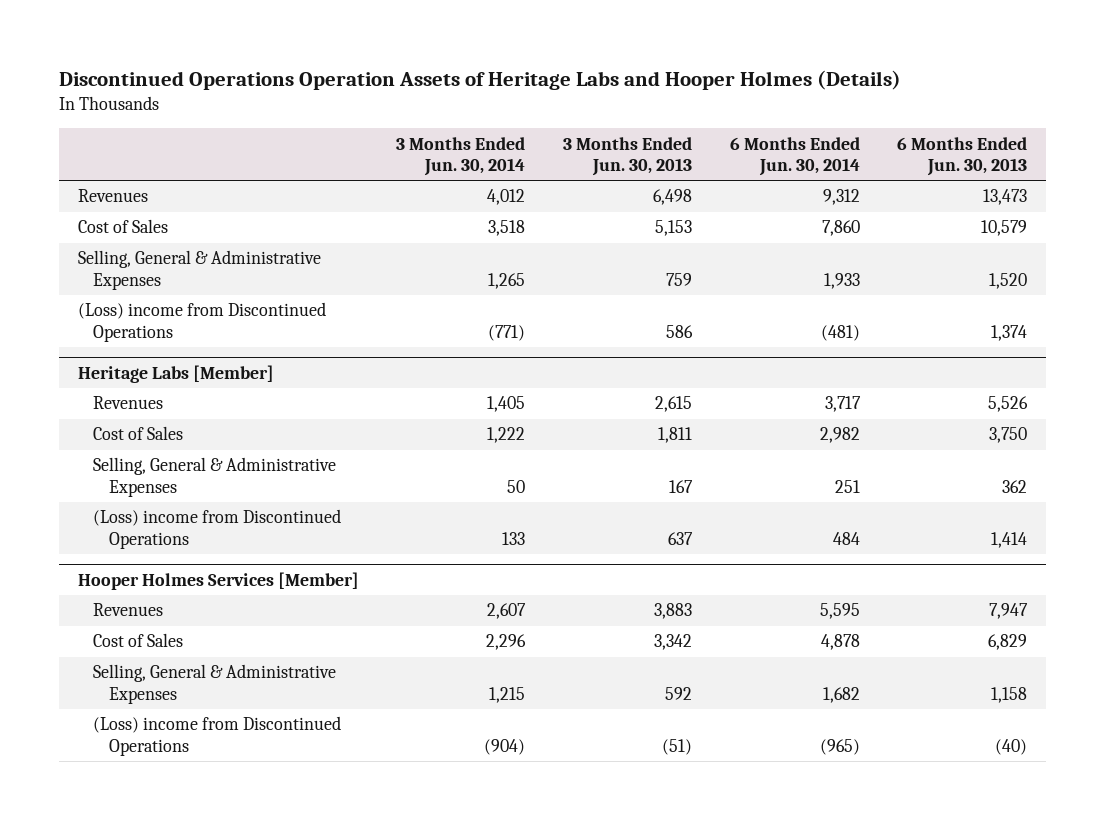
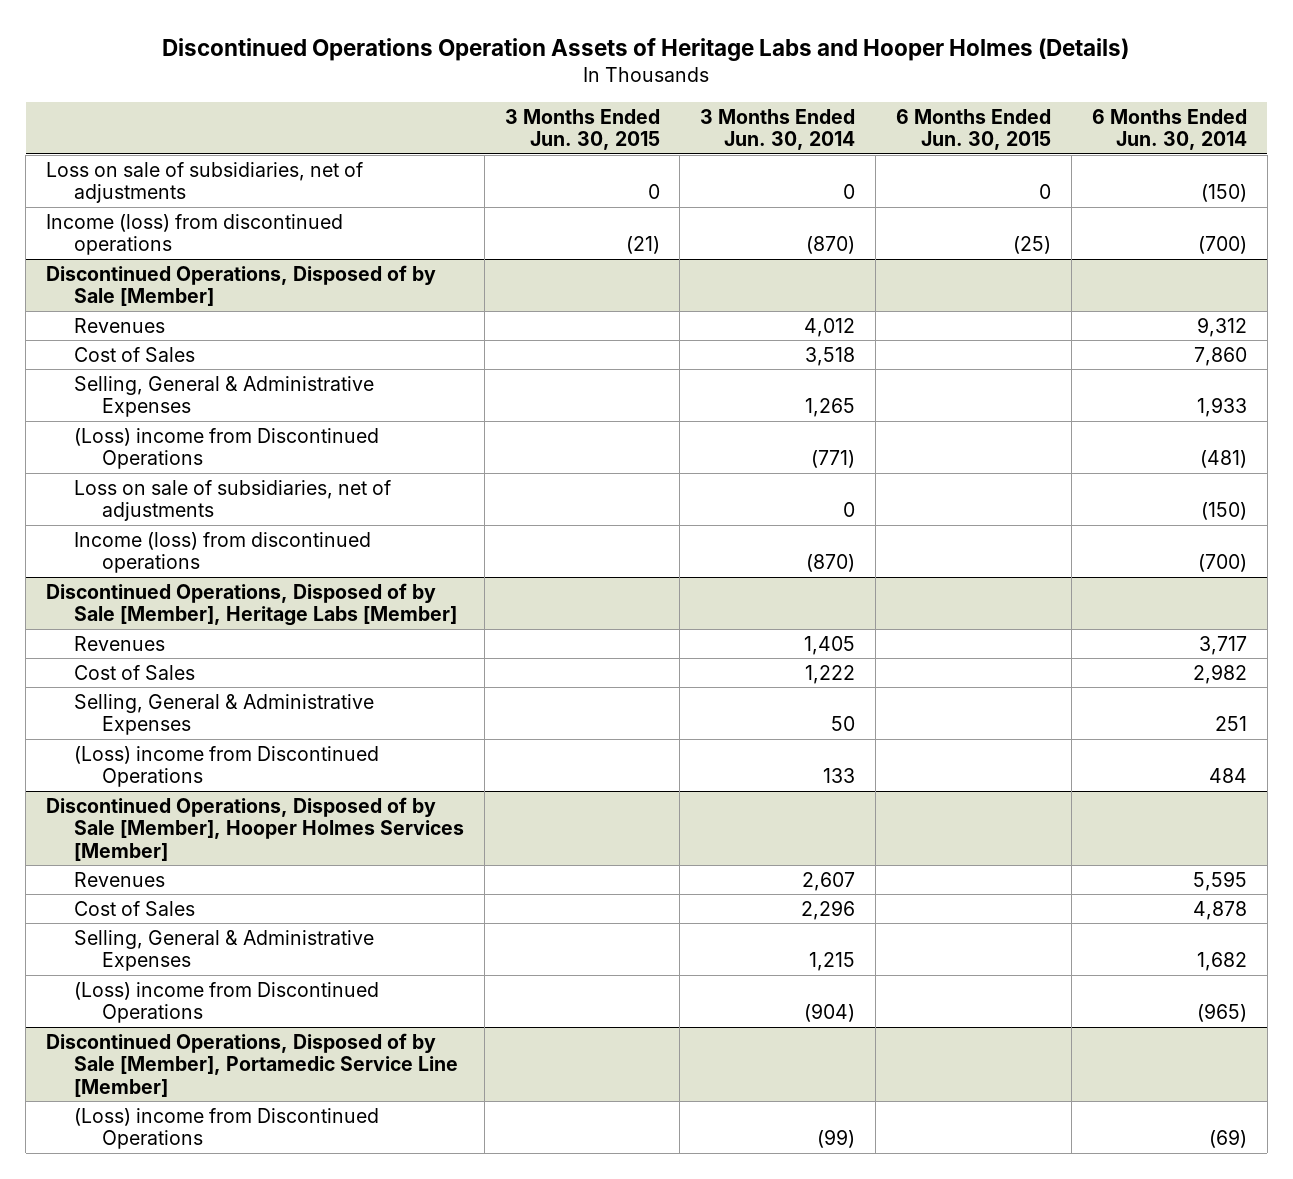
[562,136,692,176] 3 Months Ended Jun. 30, 2013 -> none
[897,136,1028,176] 6 Months Ended Jun. 30, 2013 -> none
none -> [504,108,660,151] 3 Months Ended Jun. 30, 2015
none -> [896,108,1052,151] 6 Months Ended Jun. 30, 2015
none -> [46,161,364,204] Loss on sale of subsidiaries, net of adjustments
none -> [46,213,344,256] Income (loss) from discontinued operations
none -> [46,264,437,307] Discontinued Operations, Disposed of by Sale [Member]
[77,365,274,384] Heritage Labs [Member] -> none
none -> [73,479,391,522] Loss on sale of subsidiaries, net of adjustments
none -> [73,531,371,574] Income (loss) from discontinued operations
none -> [46,582,457,627] Discontinued Operations, Disposed of by Sale [Member], Heritage Labs [Member]
[77,572,359,591] Hooper Holmes Services [Member] -> none
none -> [46,796,464,861] Discontinued Operations, Disposed of by Sale [Member], Hooper Holmes Services [Member]
none -> [46,1032,458,1097] Discontinued Operations, Disposed of by Sale [Member], Portamedic Service Line [Member]
none -> [73,1107,379,1150] (Loss) income from Discontinued Operations

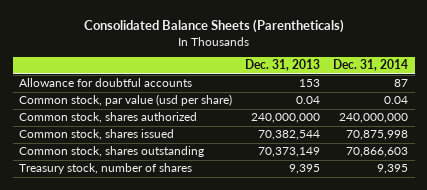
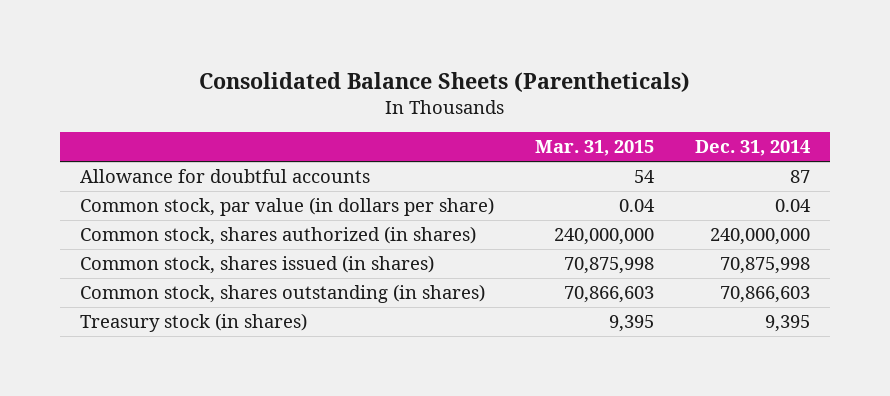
[245,59,321,72] Dec. 31, 2013 -> none
none -> [535,140,655,157] Mar. 31, 2015
[19,94,233,107] Common stock, par value (usd per share) -> [80,197,495,217] Common stock, par value (in dollars per share)
[19,112,198,124] Common stock, shares authorized -> [80,226,477,246] Common stock, shares authorized (in shares)
[19,129,175,141] Common stock, shares issued -> [80,255,435,275] Common stock, shares issued (in shares)
[19,146,205,158] Common stock, shares outstanding -> [80,284,486,304] Common stock, shares outstanding (in shares)
[19,163,193,175] Treasury stock, number of shares -> [80,313,308,333] Treasury stock (in shares)

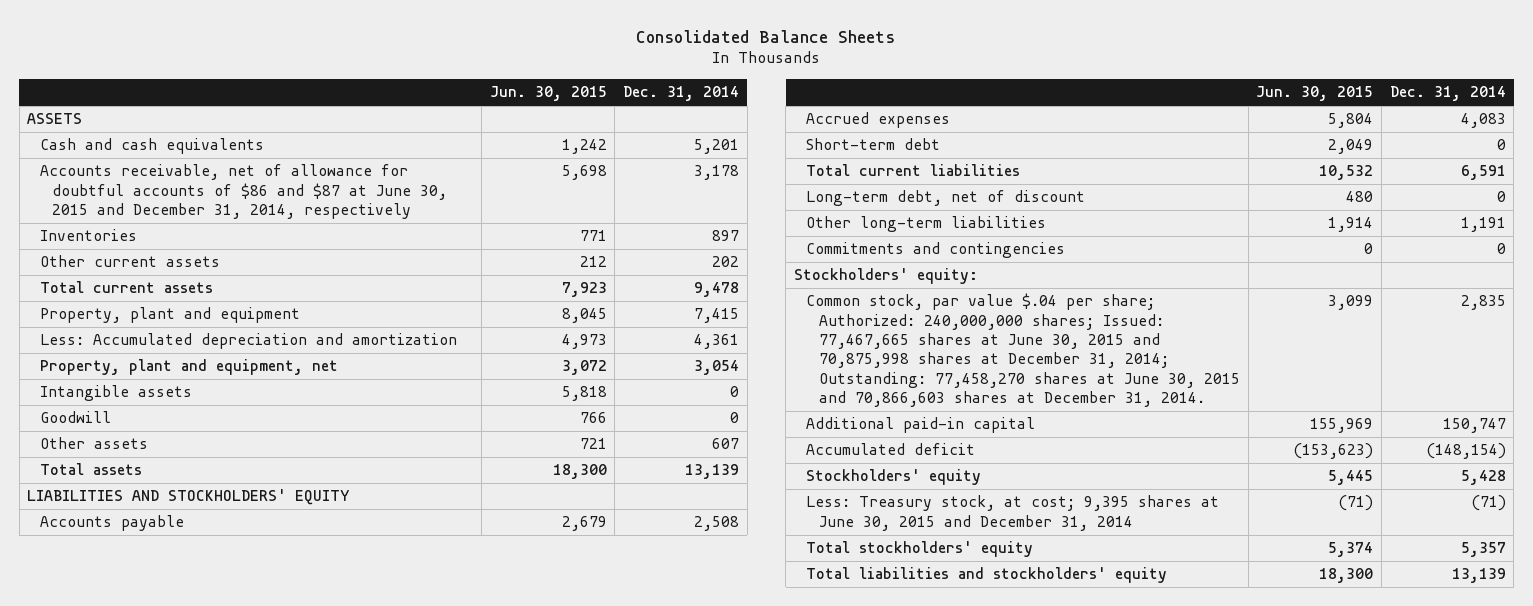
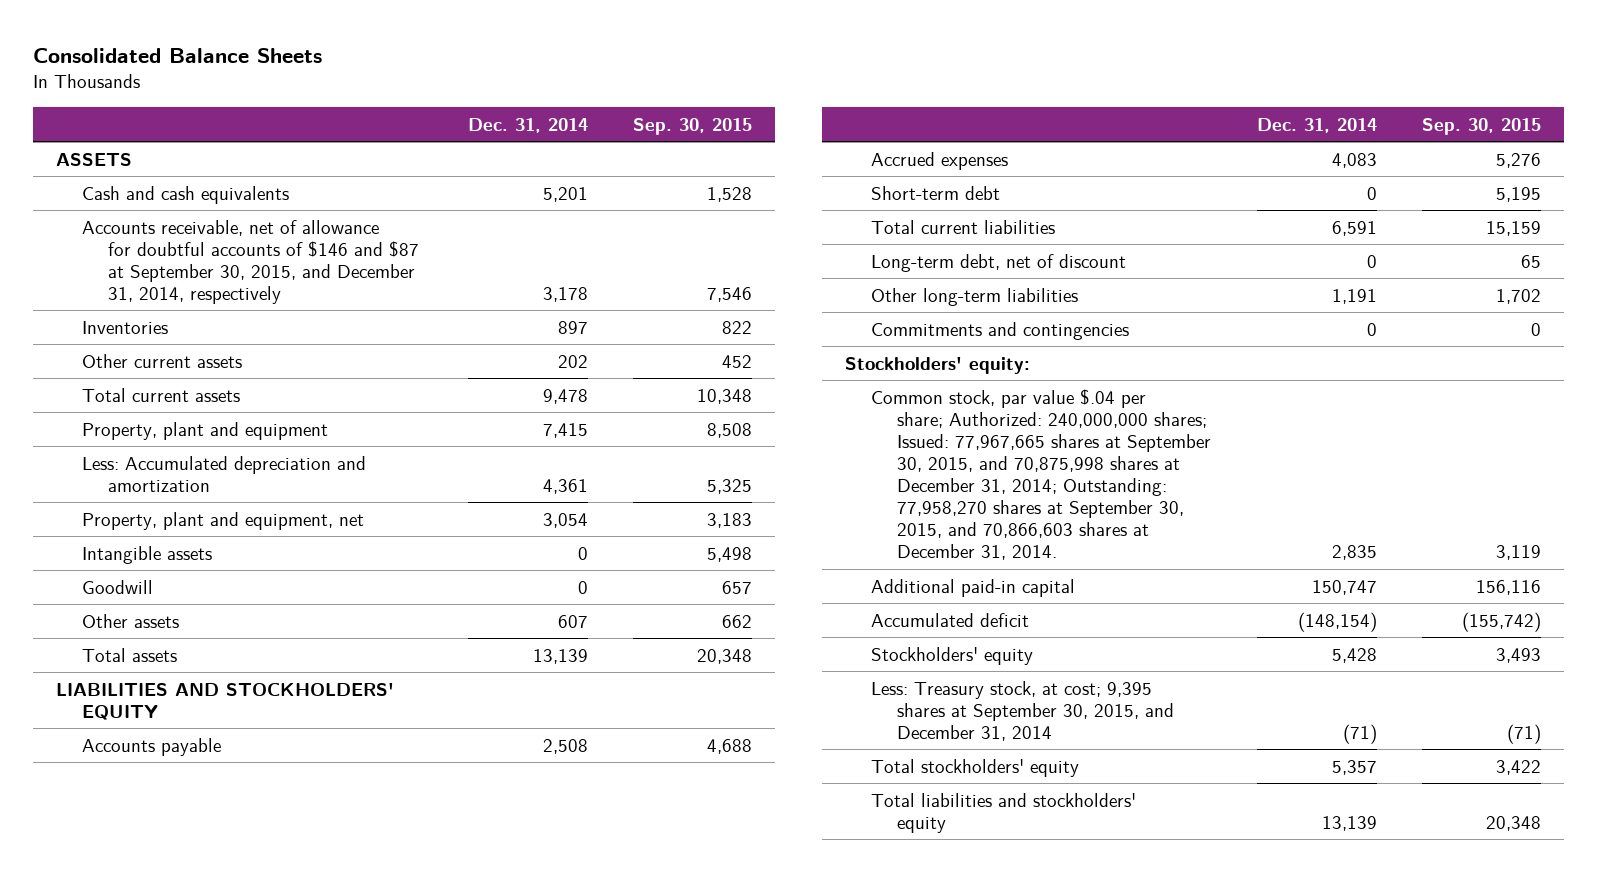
[489,86,607,102] Jun. 30, 2015 -> none
none -> [633,117,753,135] Sep. 30, 2015
[39,164,448,220] Accounts receivable, net of allowance for doubtful accounts of $86 and $87 at June 30, 2015 and December 31, 2014, respectively -> [82,219,420,304] Accounts receivable, net of allowance for doubtful accounts of $146 and $87 at September 30, 2015, and December 31, 2014, respectively
[806,293,1240,407] Common stock, par value $.04 per share; Authorized: 240,000,000 shares; Issued: 77,467,665 shares at June 30, 2015 and 70,875,998 shares at December 31, 2014; Outstanding: 77,458,270 shares at June 30, 2015 and 70,866,603 shares at December 31, 2014. -> [871,388,1212,561] Common stock, par value $.04 per share; Authorized: 240,000,000 shares; Issued: 77,967,665 shares at September 30, 2015, and 70,875,998 shares at December 31, 2014; Outstanding: 77,958,270 shares at September 30, 2015, and 70,866,603 shares at December 31, 2014.
[806,495,1220,531] Less: Treasury stock, at cost; 9,395 shares at June 30, 2015 and December 31, 2014 -> [871,680,1175,741] Less: Treasury stock, at cost; 9,395 shares at September 30, 2015, and December 31, 2014

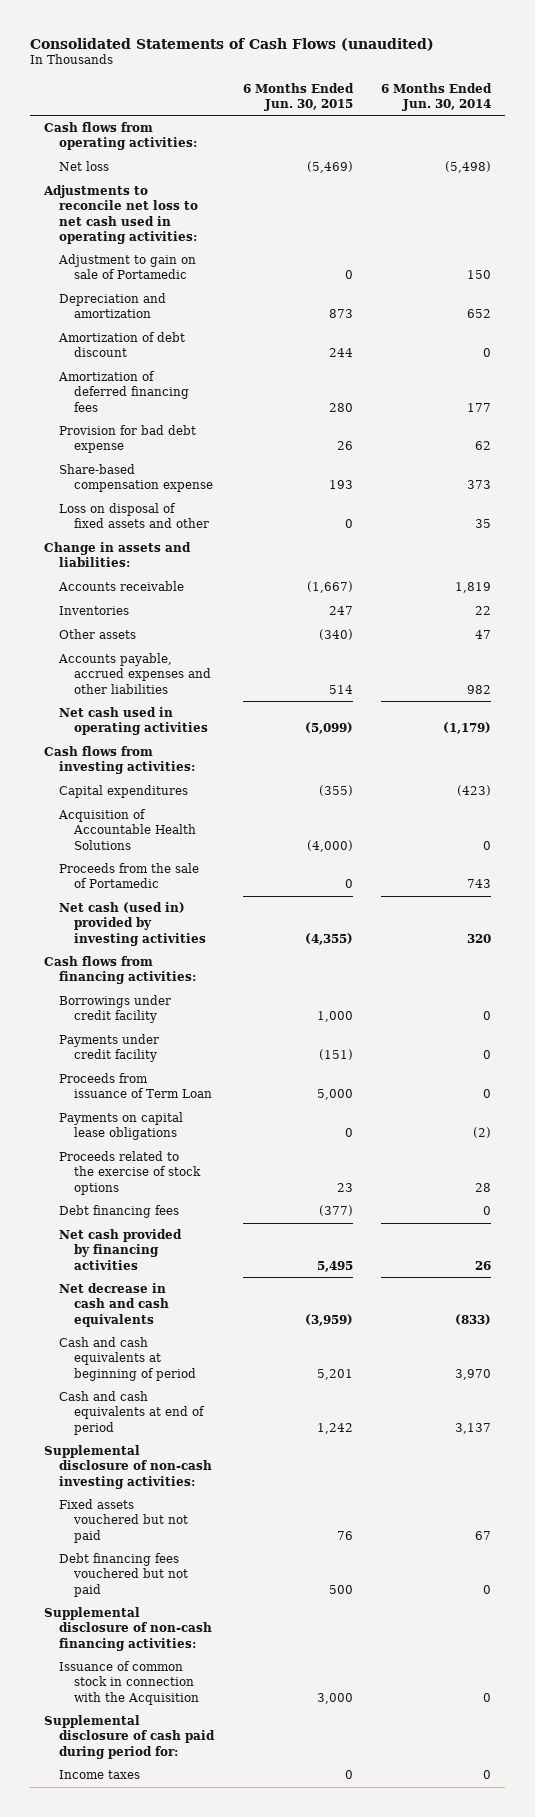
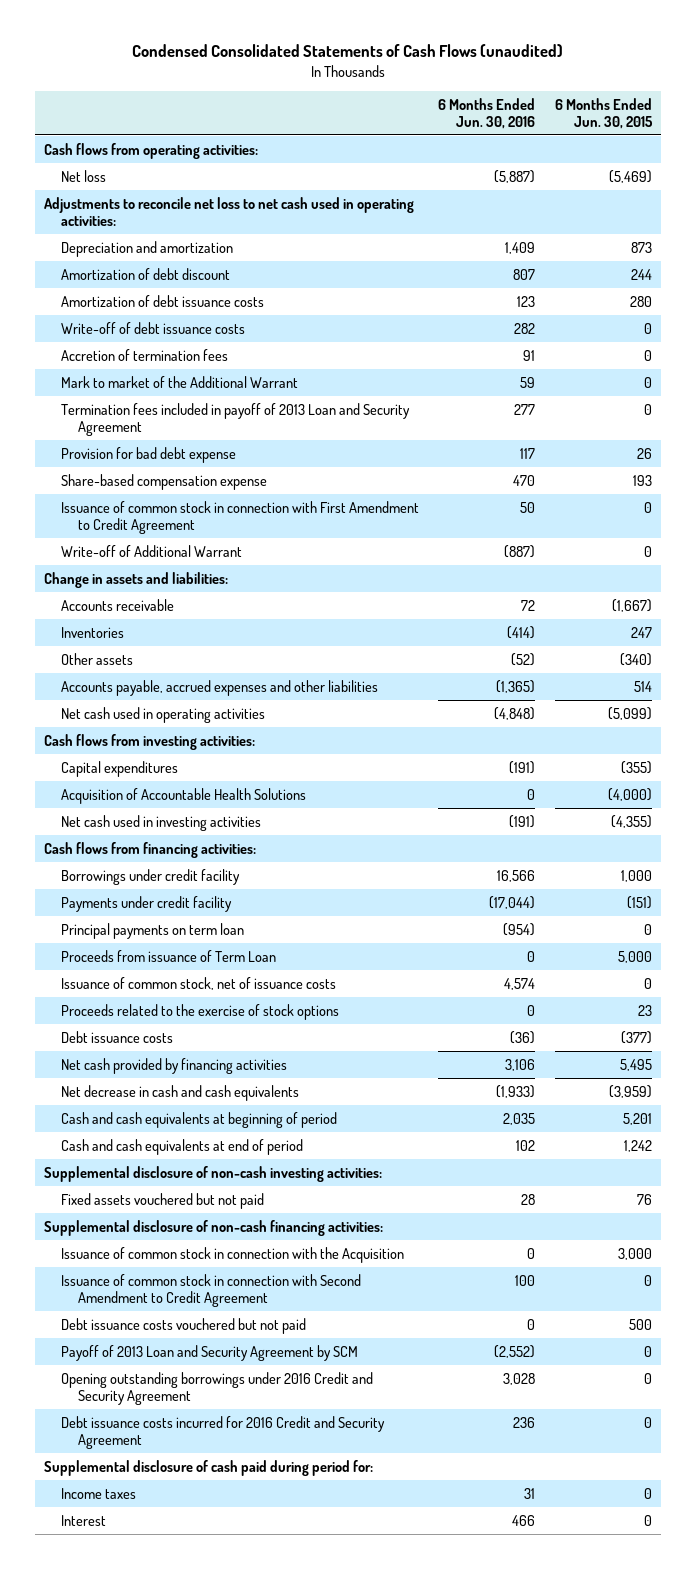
[30,37,435,51] Consolidated Statements of Cash Flows (unaudited) -> [132,44,564,58] Condensed Consolidated Statements of Cash Flows (unaudited)
[380,82,492,111] 6 Months Ended Jun. 30, 2014 -> none
none -> [438,97,536,129] 6 Months Ended Jun. 30, 2016
[58,254,197,280] Adjustment to gain on sale of Portamedic -> none
[58,371,190,412] Amortization of deferred financing fees -> [61,294,265,307] Amortization of debt issuance costs
none -> [61,321,246,334] Write-off of debt issuance costs
none -> [61,348,229,361] Accretion of termination fees
none -> [61,375,299,388] Mark to market of the Additional Warrant
none -> [61,402,411,436] Termination fees included in payoff of 2013 Loan and Security Agreement
[59,503,210,529] Loss on disposal of fixed assets and other -> none
none -> [61,500,420,534] Issuance of common stock in connection with First Amendment to Credit Agreement
none -> [61,544,243,557] Write-off of Additional Warrant
[59,863,200,889] Proceeds from the sale of Portamedic -> none
[59,902,207,946] Net cash (used in) provided by investing activities -> [61,814,262,831] Net cash used in investing activities
none -> [61,922,245,939] Principal payments on term loan
[59,1112,184,1141] Payments on capital lease obligations -> none
none -> [61,976,337,990] Issuance of common stock, net of issuance costs
[59,1205,180,1219] Debt financing fees -> [61,1030,174,1043] Debt issuance costs
[59,1553,189,1597] Debt financing fees vouchered but not paid -> none
none -> [61,1273,362,1307] Issuance of common stock in connection with Second Amendment to Credit Agreement
none -> [61,1317,307,1334] Debt issuance costs vouchered but not paid
none -> [61,1344,359,1361] Payoff of 2013 Loan and Security Agreement by SCM
none -> [61,1371,374,1405] Opening outstanding borrowings under 2016 Credit and Security Agreement
none -> [61,1415,386,1449] Debt issuance costs incurred for 2016 Credit and Security Agreement
none -> [61,1514,107,1526] Interest

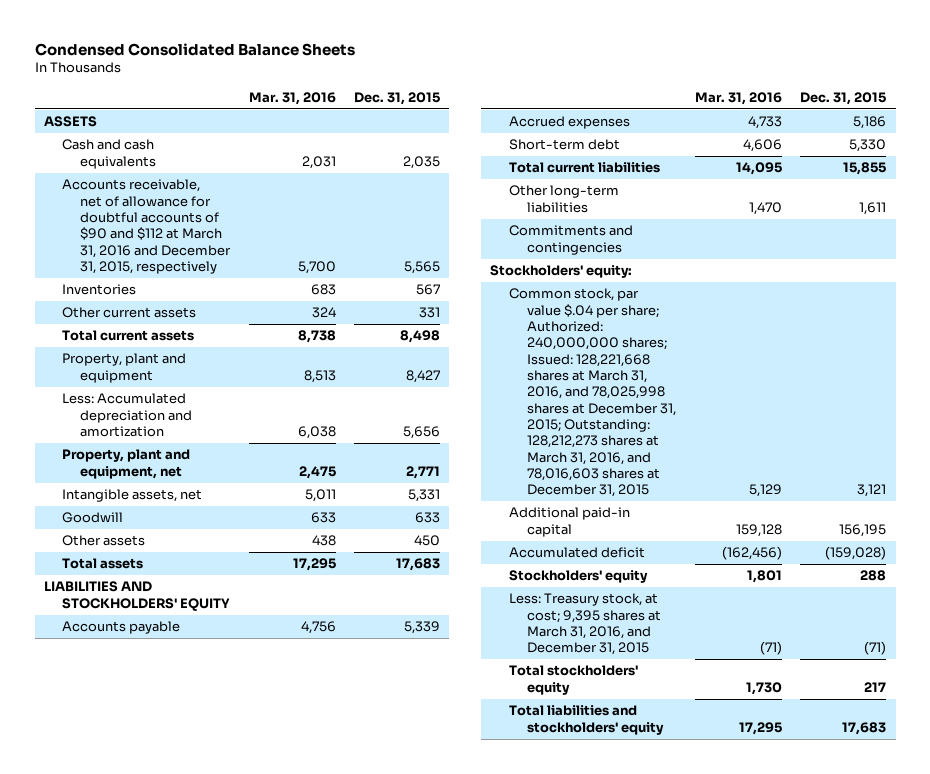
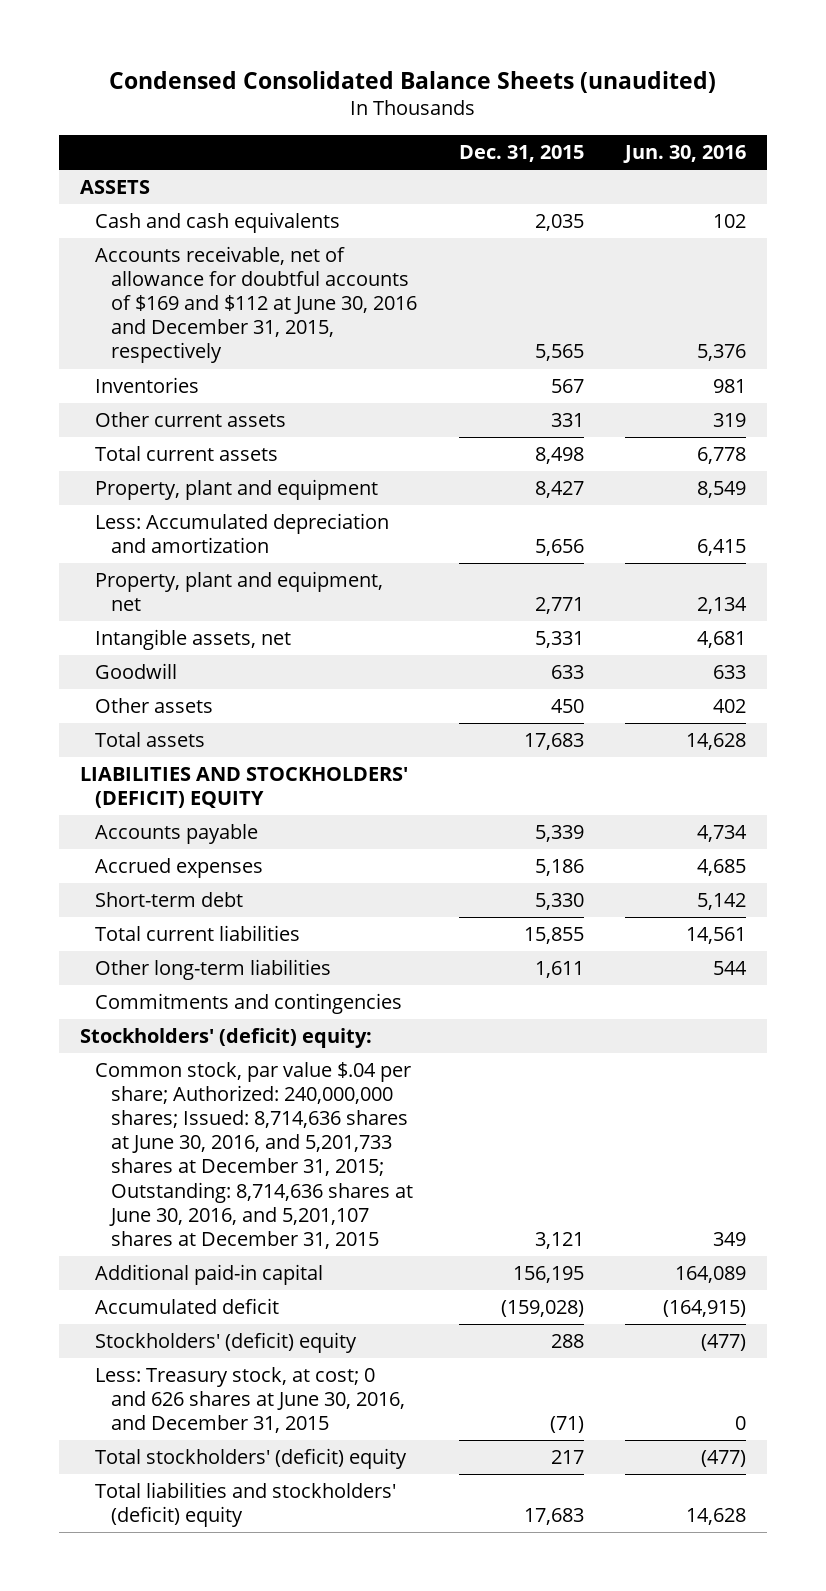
[34,42,355,56] Condensed Consolidated Balance Sheets -> [108,71,716,94] Condensed Consolidated Balance Sheets (unaudited)
[248,91,336,105] Mar. 31, 2016 -> none
none -> [623,144,747,163] Jun. 30, 2016
[62,179,232,275] Accounts receivable, net of allowance for doubtful accounts of $90 and $112 at March 31, 2016 and December 31, 2015, respectively -> [95,246,418,364] Accounts receivable, net of allowance for doubtful accounts of $169 and $112 at June 30, 2016 and December 31, 2015, respectively
[43,581,231,611] LIABILITIES AND STOCKHOLDERS' EQUITY -> [79,767,408,809] LIABILITIES AND STOCKHOLDERS' (DEFICIT) EQUITY
[490,265,633,279] Stockholders' equity: -> [79,1028,372,1049] Stockholders' (deficit) equity:
[508,288,676,498] Common stock, par value $.04 per share; Authorized: 240,000,000 shares; Issued: 128,221,668 shares at March 31, 2016, and 78,025,998 shares at December 31, 2015; Outstanding: 128,212,273 shares at March 31, 2016, and 78,016,603 shares at December 31, 2015 -> [95,1062,414,1249] Common stock, par value $.04 per share; Authorized: 240,000,000 shares; Issued: 8,714,636 shares at June 30, 2016, and 5,201,733 shares at December 31, 2015; Outstanding: 8,714,636 shares at June 30, 2016, and 5,201,107 shares at December 31, 2015
[508,570,648,584] Stockholders' equity -> [95,1332,358,1354] Stockholders' (deficit) equity
[508,593,661,656] Less: Treasury stock, at cost; 9,395 shares at March 31, 2016, and December 31, 2015 -> [95,1367,406,1434] Less: Treasury stock, at cost; 0 and 626 shares at June 30, 2016, and December 31, 2015
[508,665,638,695] Total stockholders' equity -> [95,1448,408,1470] Total stockholders' (deficit) equity
[508,705,664,735] Total liabilities and stockholders' equity -> [95,1482,397,1528] Total liabilities and stockholders' (deficit) equity

